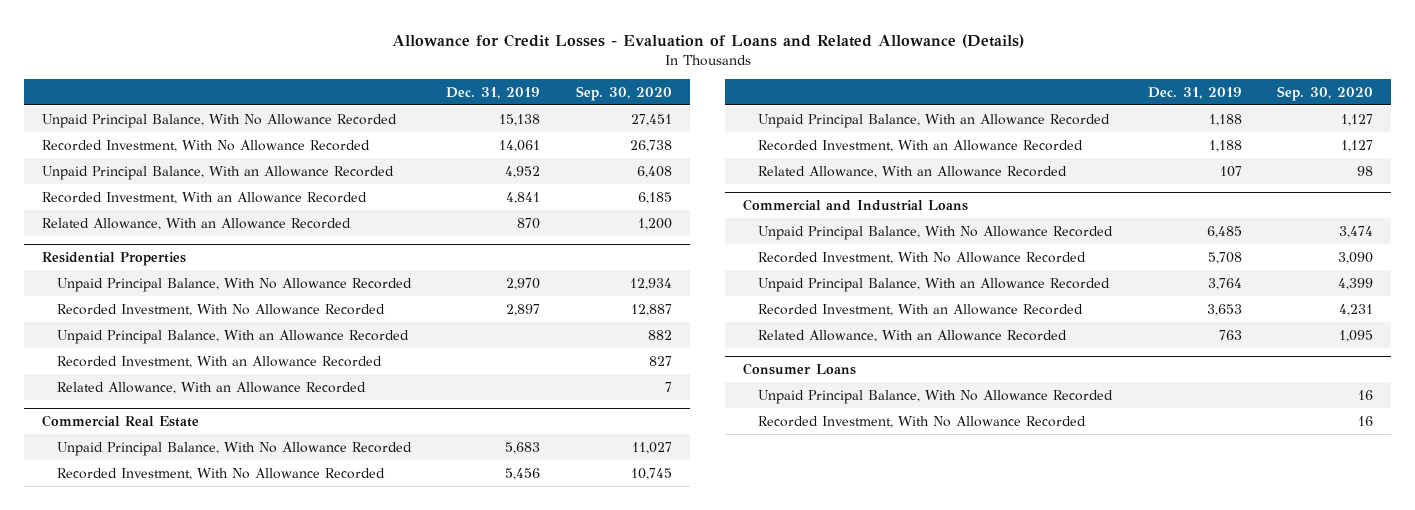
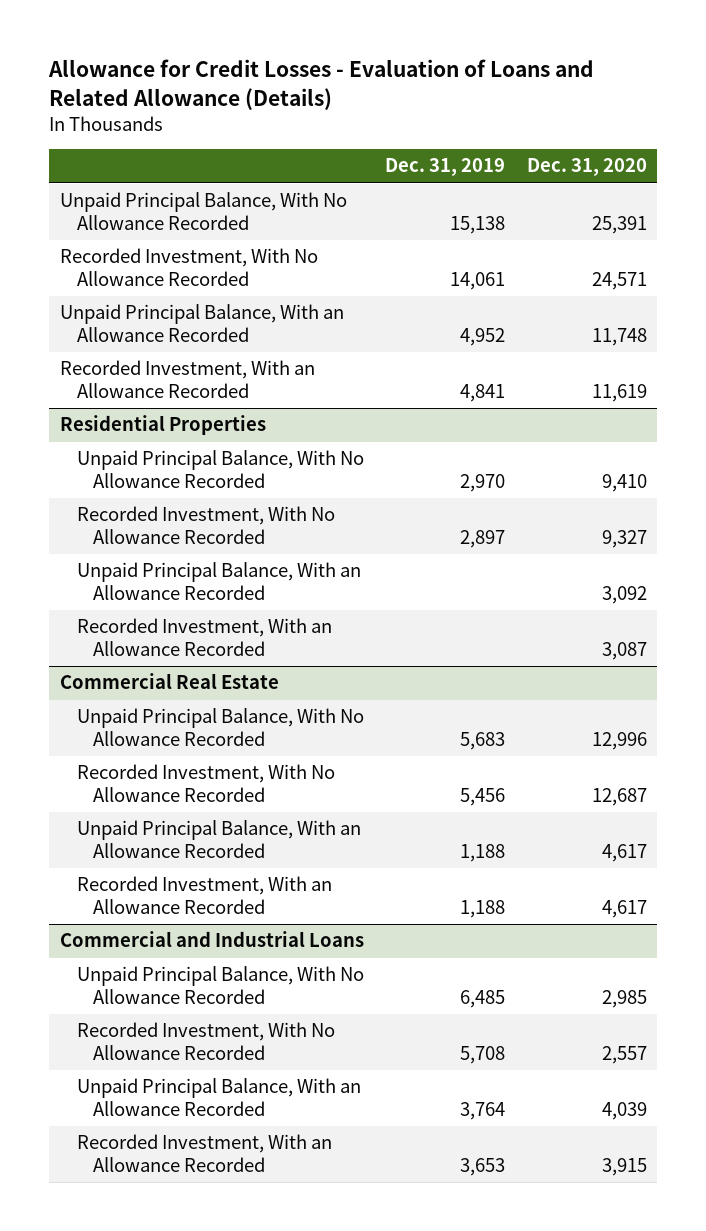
[576,85,673,101] Sep. 30, 2020 -> none
none -> [526,158,647,177] Dec. 31, 2020
[41,217,351,230] Related Allowance, With an Allowance Recorded -> none
[56,381,366,394] Related Allowance, With an Allowance Recorded -> none
[757,165,1067,178] Related Allowance, With an Allowance Recorded -> none
[757,329,1067,342] Related Allowance, With an Allowance Recorded -> none
[743,363,857,376] Consumer Loans -> none
[757,389,1113,404] Unpaid Principal Balance, With No Allowance Recorded -> none
[757,415,1086,428] Recorded Investment, With No Allowance Recorded -> none

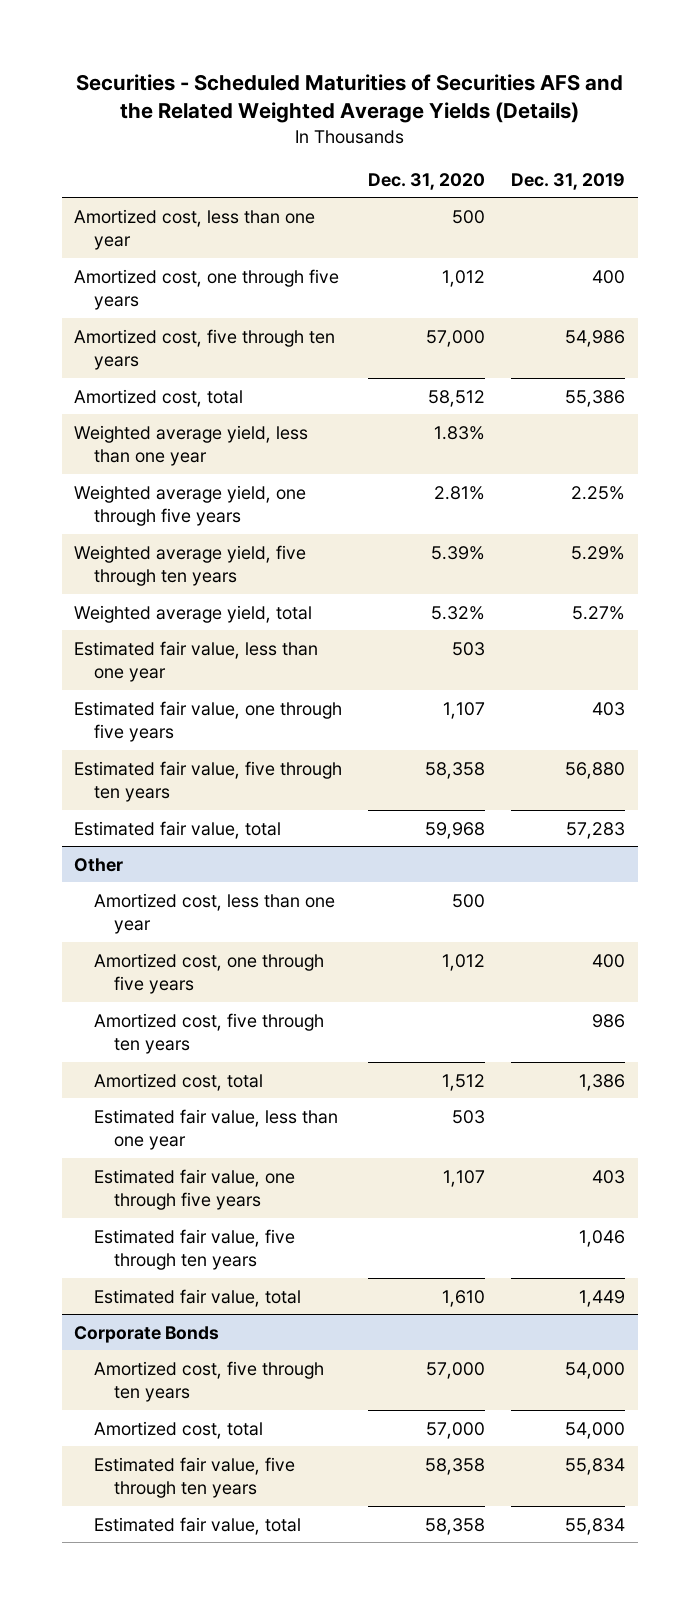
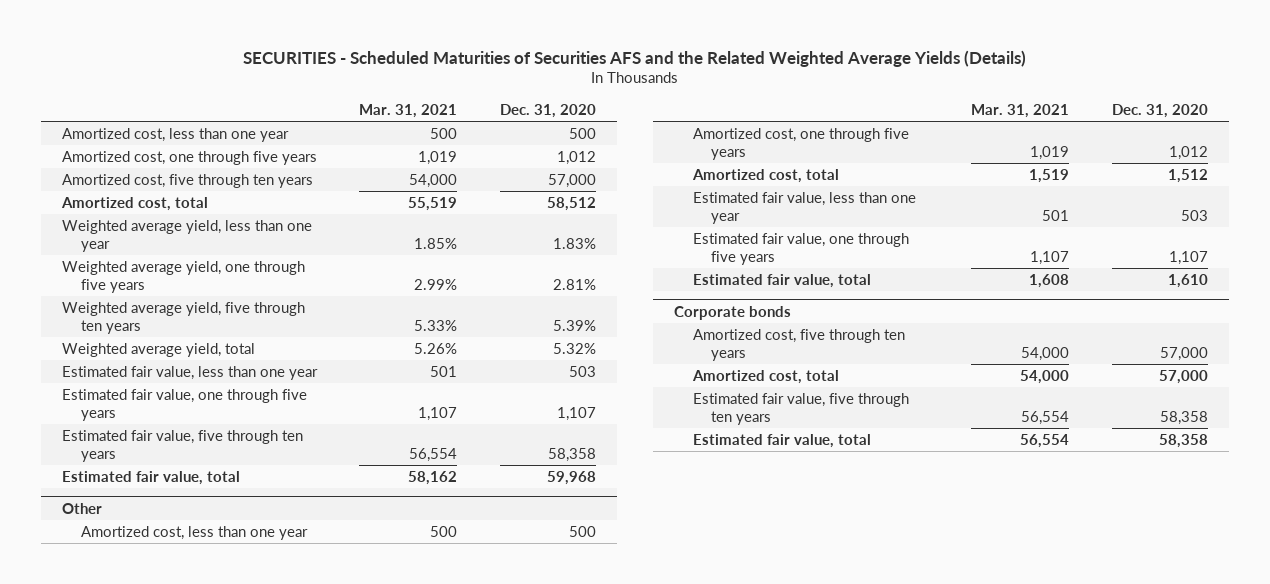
[75,73,623,124] Securities - Scheduled Maturities of Securities AFS and the Related Weighted Average Yields (Details) -> [242,49,1026,67] SECURITIES - Scheduled Maturities of Securities AFS and the Related Weighted Average Yields (Details)
[510,172,625,190] Dec. 31, 2019 -> none
none -> [359,103,458,118] Mar. 31, 2021
[94,1012,325,1055] Amortized cost, five through ten years -> none
[94,1228,296,1271] Estimated fair value, five through ten years -> none
[74,1325,220,1343] Corporate Bonds -> [674,305,792,320] Corporate bonds

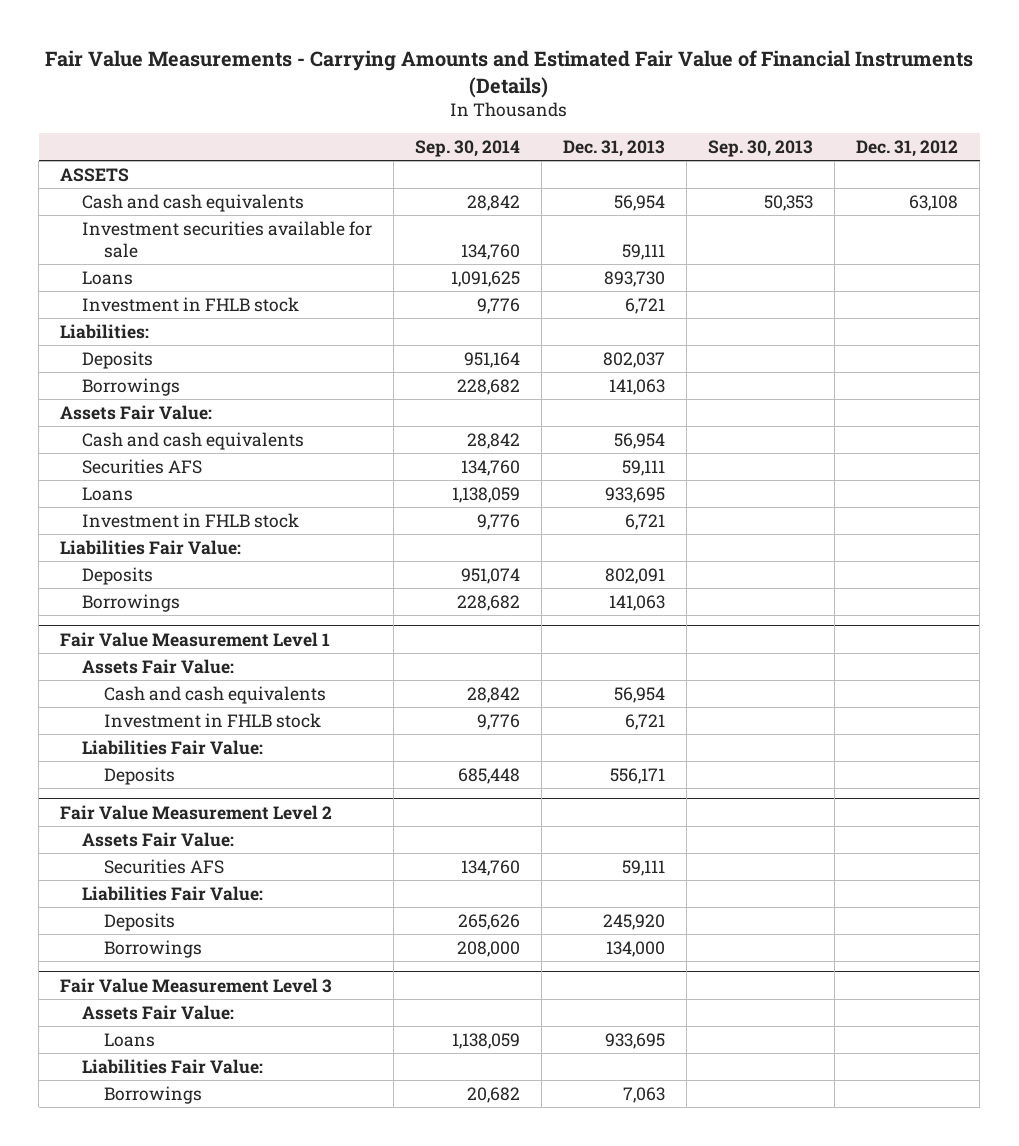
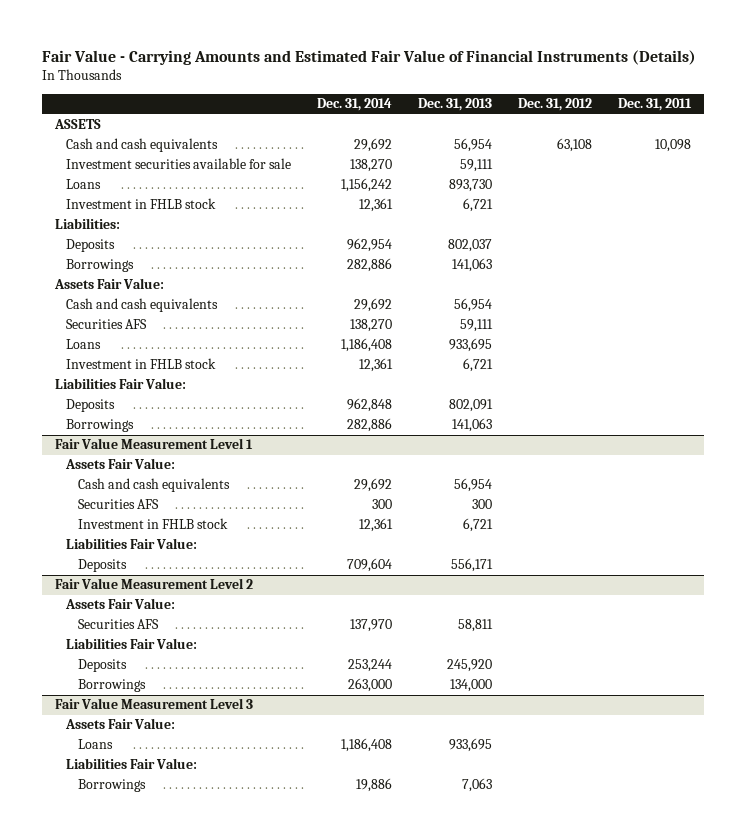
[45,49,974,98] Fair Value Measurements - Carrying Amounts and Estimated Fair Value of Financial Instruments (Details) -> [41,50,696,66] Fair Value - Carrying Amounts and Estimated Fair Value of Financial Instruments (Details)
[415,140,521,158] Sep. 30, 2014 -> none
[708,140,814,158] Sep. 30, 2013 -> none
none -> [317,98,393,112] Dec. 31, 2014
none -> [618,98,693,112] Dec. 31, 2011
none -> [77,499,159,510] Securities AFS
[622,859,666,876] 59,111 -> [458,619,494,633] 58,811

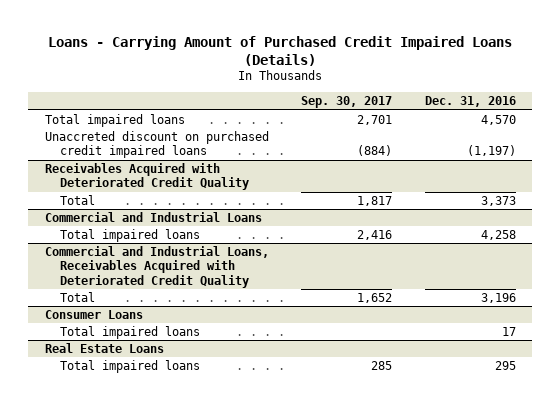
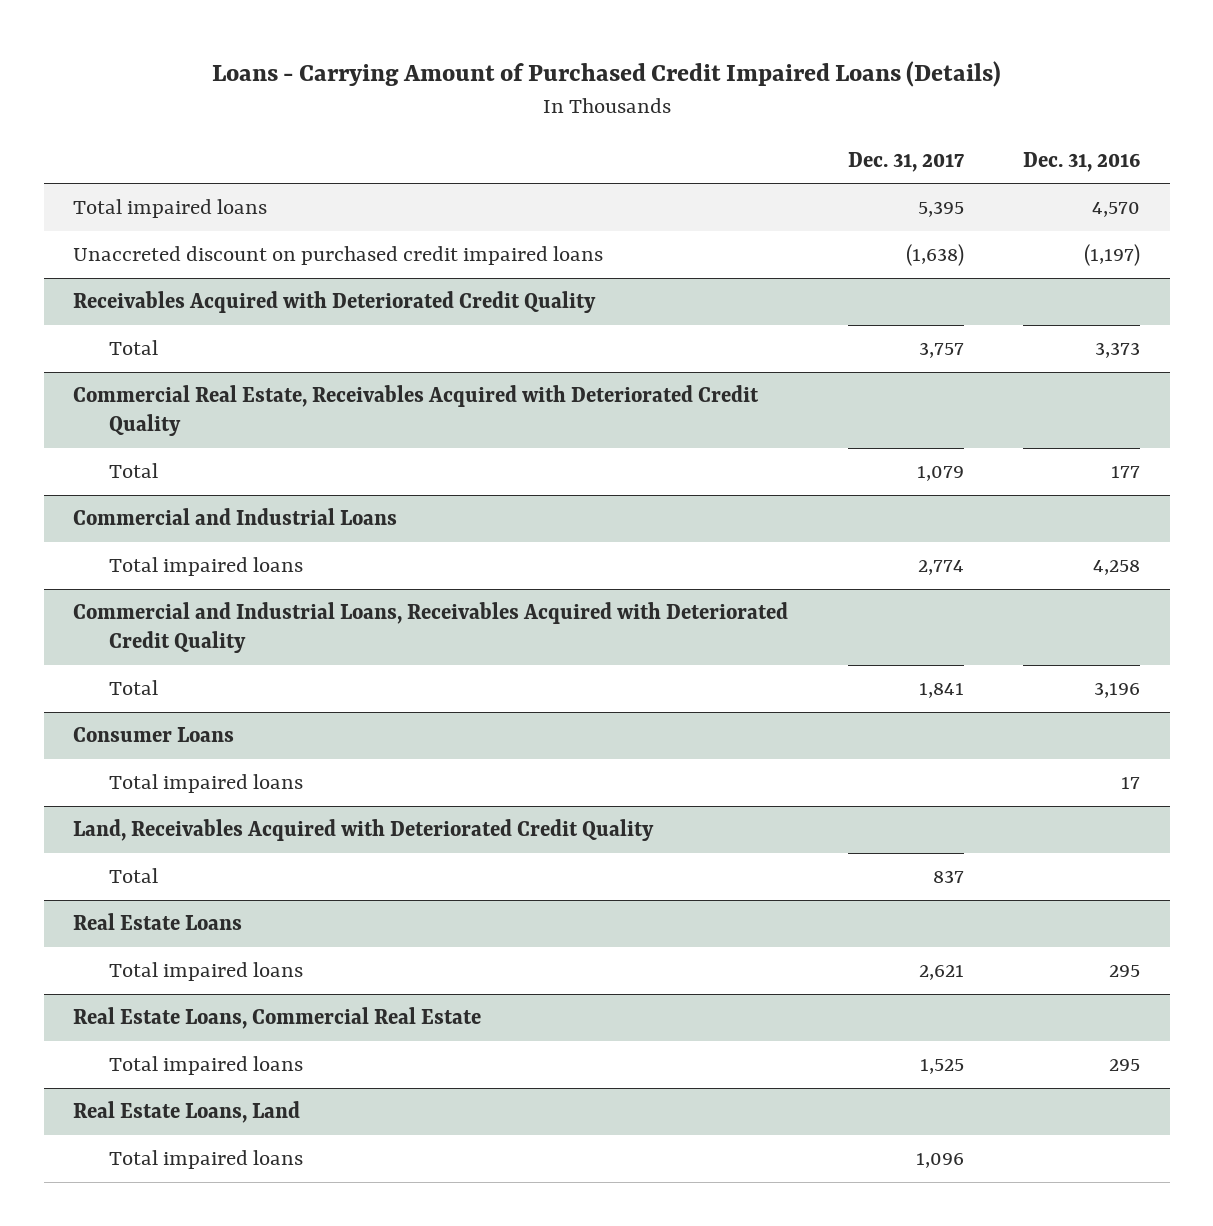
[301,96,393,109] Sep. 30, 2017 -> none
none -> [847,151,964,172] Dec. 31, 2017
none -> [73,385,760,437] Commercial Real Estate, Receivables Acquired with Deteriorated Credit Quality
none -> [108,463,158,479] Total
none -> [73,819,655,842] Land, Receivables Acquired with Deteriorated Credit Quality
none -> [108,868,158,884] Total
none -> [73,1007,482,1030] Real Estate Loans, Commercial Real Estate
none -> [108,1056,303,1076] Total impaired loans
none -> [73,1101,301,1124] Real Estate Loans, Land
none -> [108,1150,303,1170] Total impaired loans

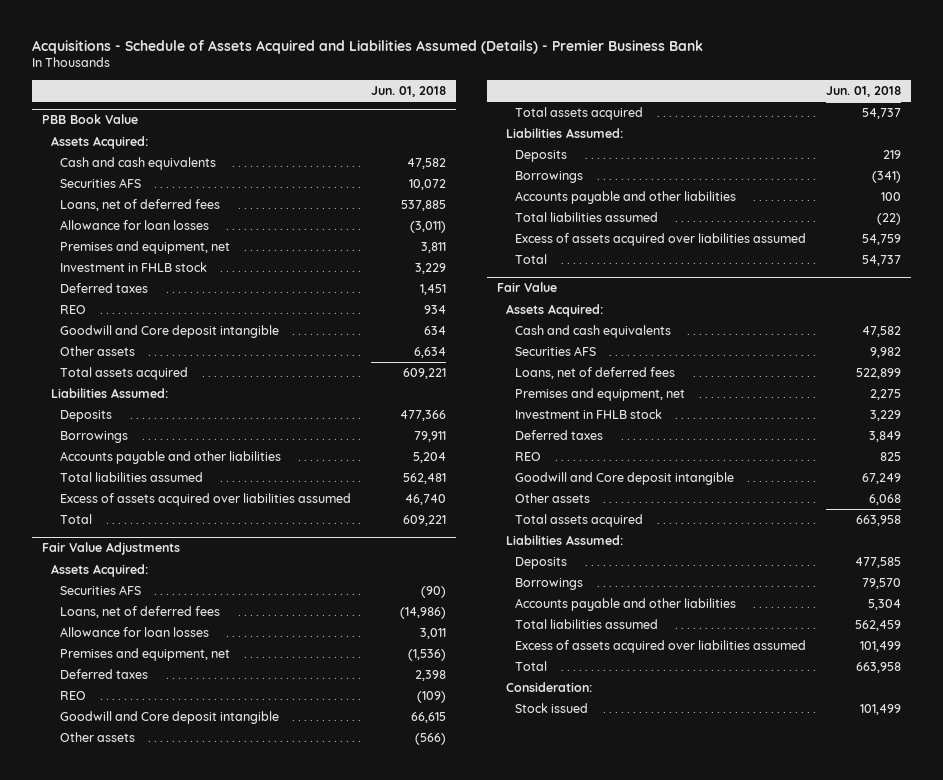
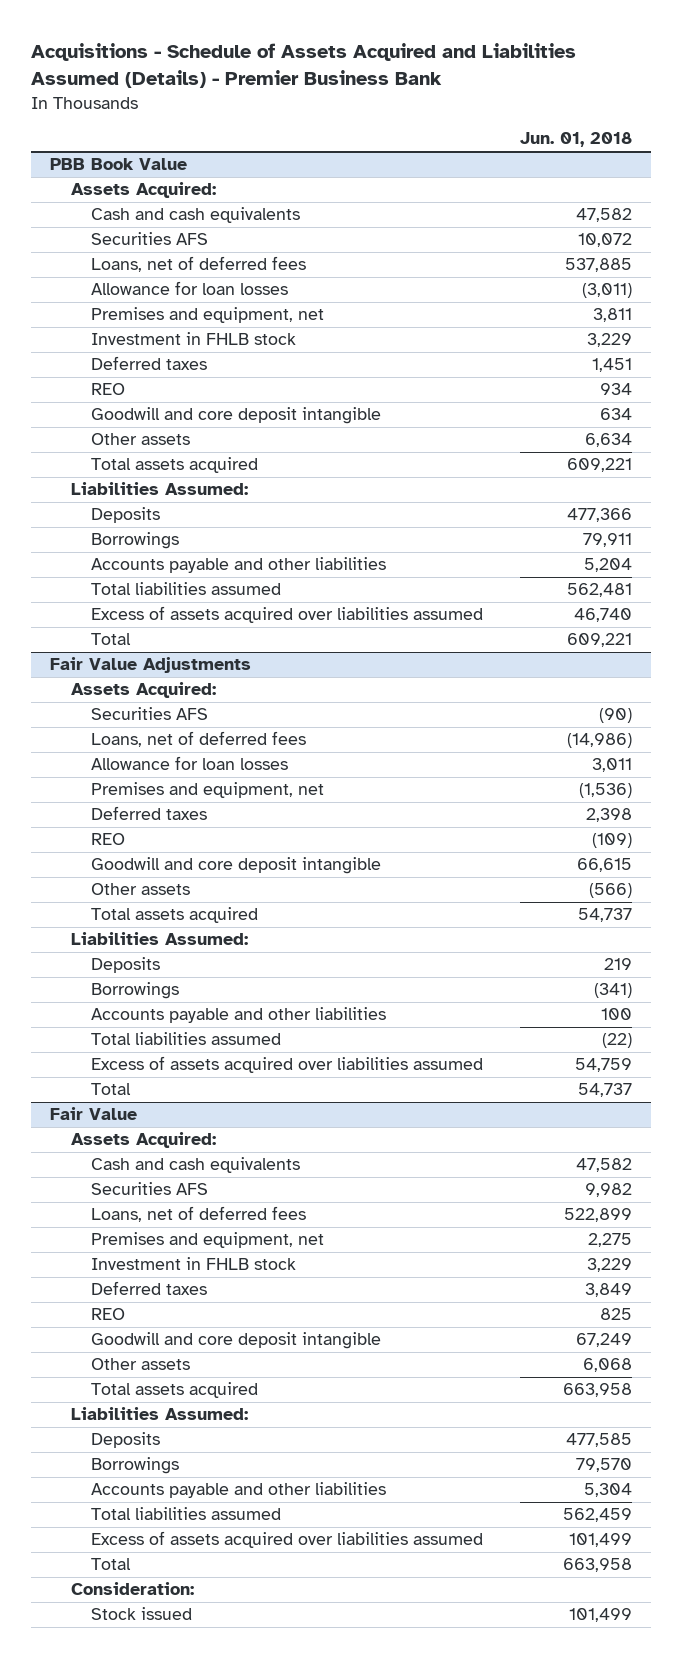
[59,325,279,339] Goodwill and Core deposit intangible -> [90,407,381,425] Goodwill and core deposit intangible
[59,711,279,725] Goodwill and Core deposit intangible -> [90,857,381,875] Goodwill and core deposit intangible
[514,472,734,486] Goodwill and Core deposit intangible -> [90,1332,381,1350] Goodwill and core deposit intangible

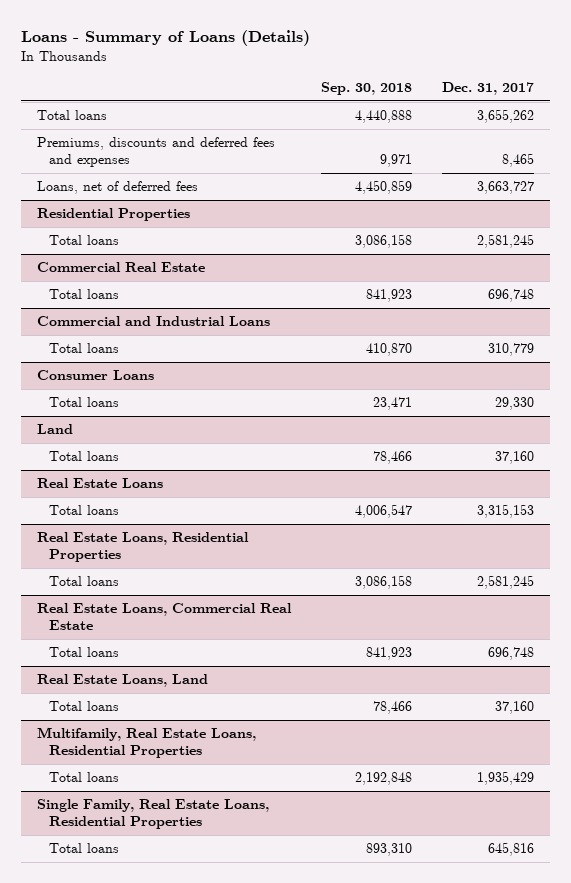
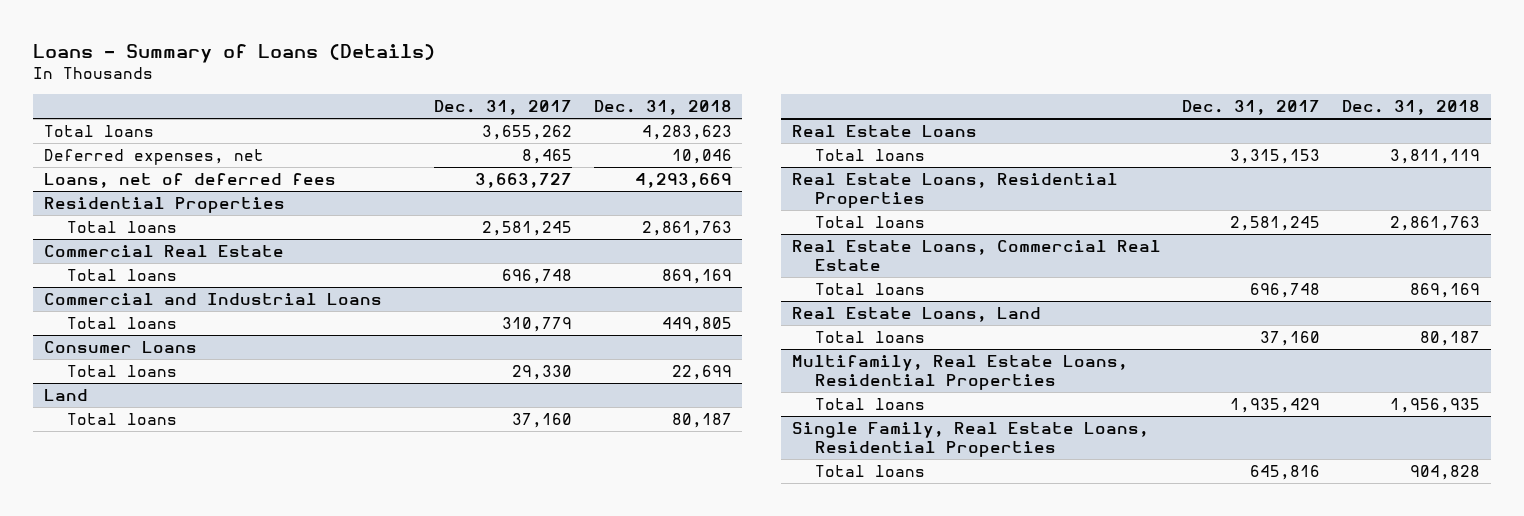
[320,82,412,96] Sep. 30, 2018 -> none
none -> [593,100,732,116] Dec. 31, 2018
[36,137,275,168] Premiums, discounts and deferred fees and expenses -> [43,149,264,166] Deferred expenses, net

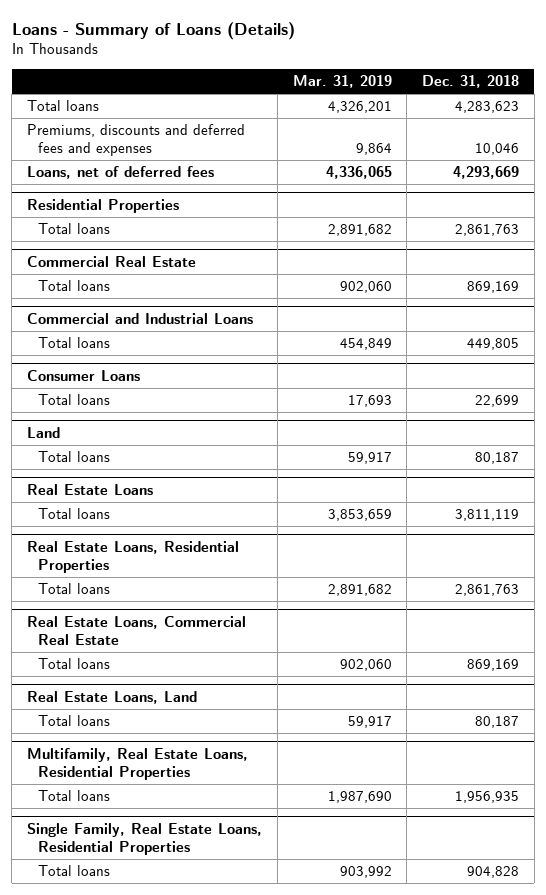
[434,100,573,116] Dec. 31, 2017 -> none
none -> [292,75,392,89] Mar. 31, 2019
[43,149,264,166] Deferred expenses, net -> [27,124,246,156] Premiums, discounts and deferred fees and expenses

